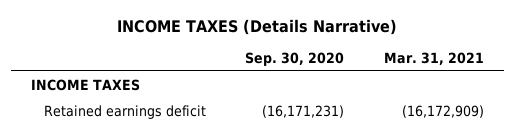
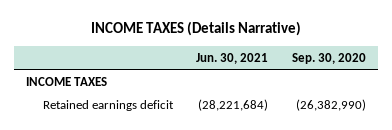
[383,51,484,65] Mar. 31, 2021 -> none
none -> [196,52,269,64] Jun. 30, 2021
[262,104,345,118] (16,171,231) -> [295,98,366,111] (26,382,990)

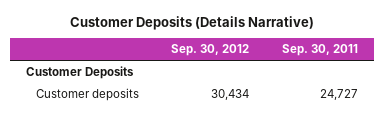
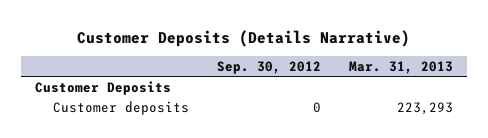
[281,44,358,57] Sep. 30, 2011 -> none
none -> [349,61,454,75] Mar. 31, 2013
[211,88,250,100] 30,434 -> [313,101,322,113] 0

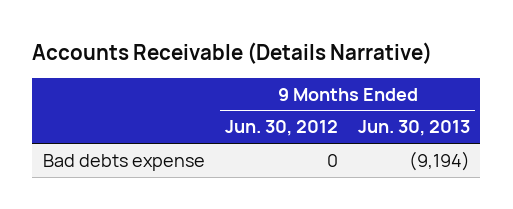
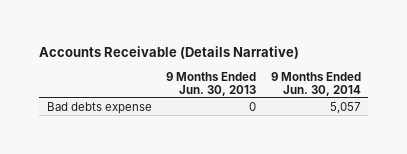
[224,120,338,137] Jun. 30, 2012 -> none
none -> [270,71,361,96] 9 Months Ended Jun. 30, 2014
[409,150,471,171] (9,194) -> [249,102,257,112] 0

